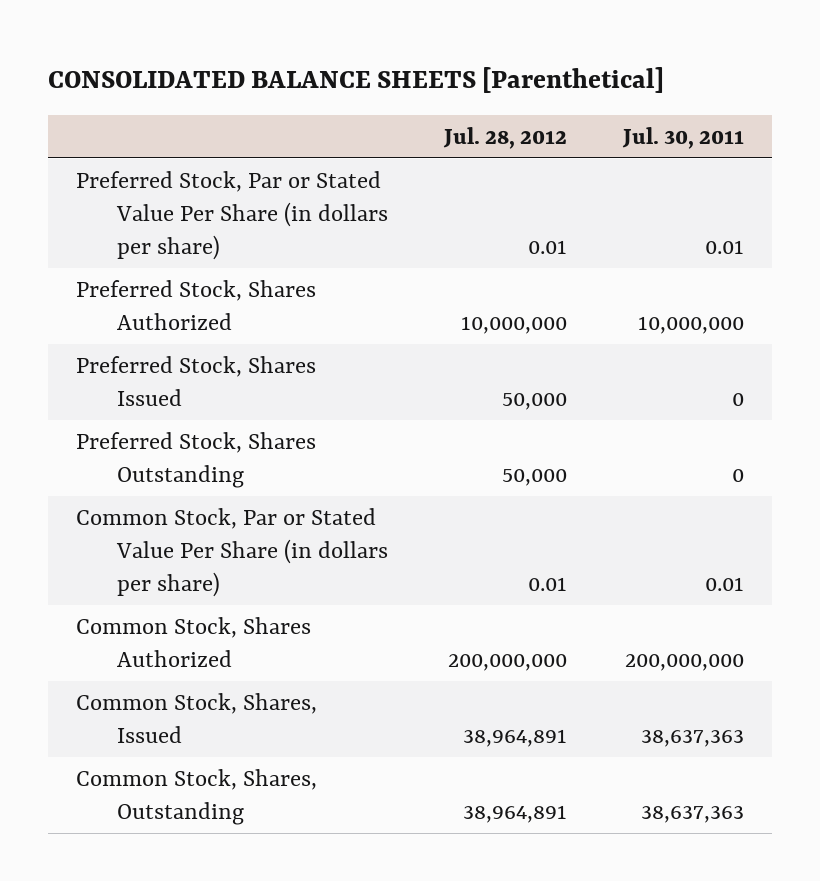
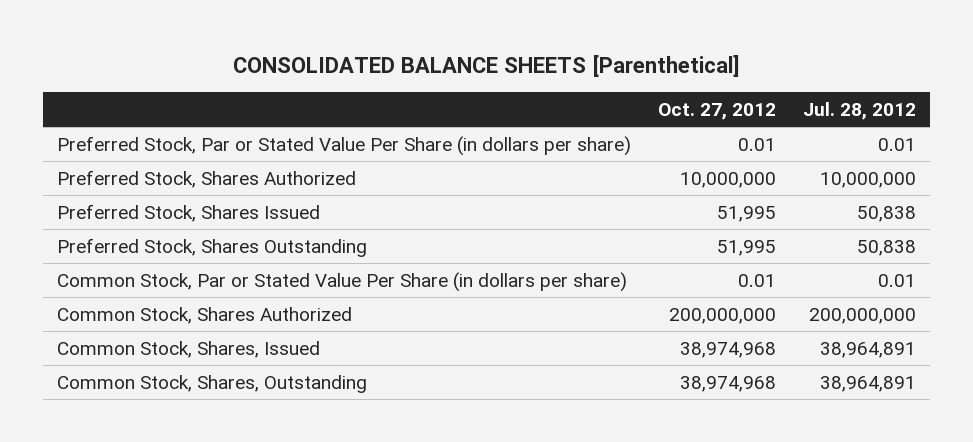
[622,126,745,149] Jul. 30, 2011 -> none
none -> [658,103,777,121] Oct. 27, 2012
[501,393,567,411] 50,000 -> [857,205,917,222] 50,838
[501,469,567,487] 50,000 -> [857,239,917,256] 50,838

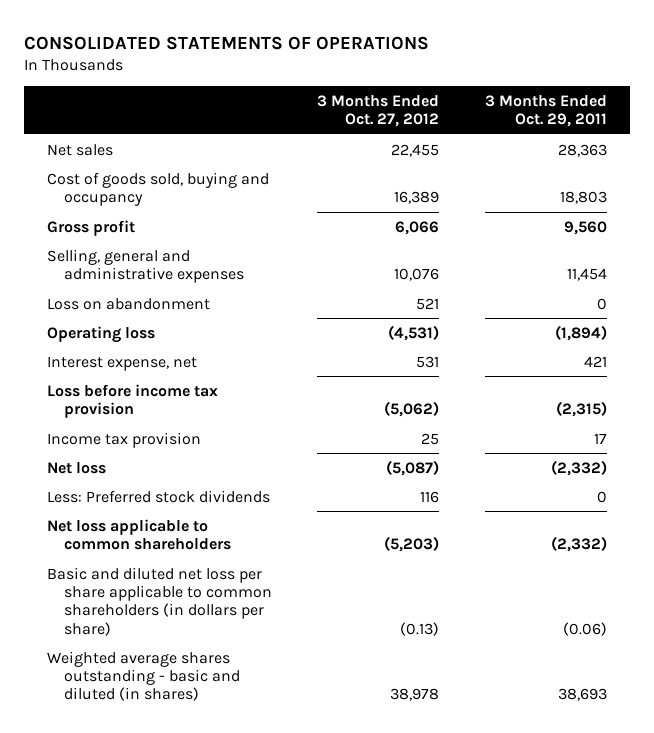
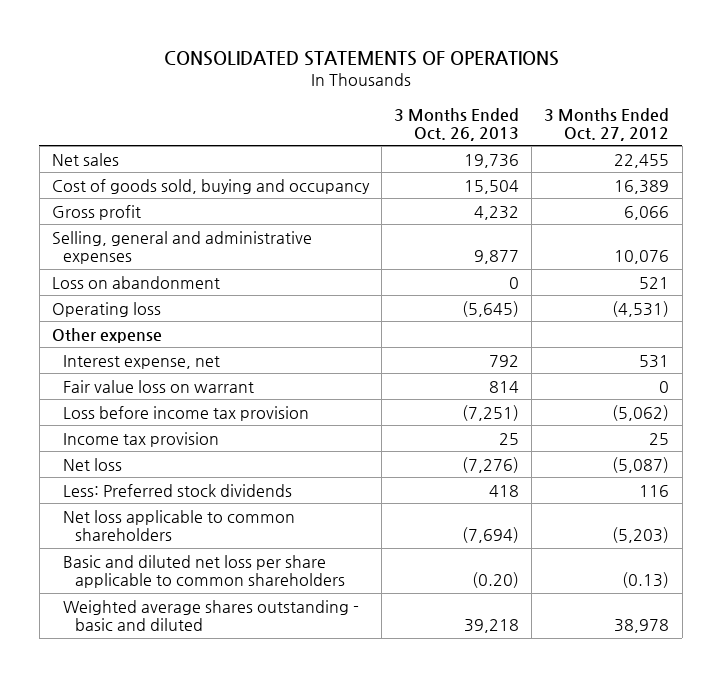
[485,94,608,128] 3 Months Ended Oct. 29, 2011 -> none
none -> [394,107,520,141] 3 Months Ended Oct. 26, 2013
none -> [51,327,162,343] Other expense
none -> [63,379,255,393] Fair value loss on warrant
[46,566,272,636] Basic and diluted net loss per share applicable to common shareholders (in dollars per share) -> [63,554,345,588] Basic and diluted net loss per share applicable to common shareholders
[46,650,240,702] Weighted average shares outstanding - basic and diluted (in shares) -> [63,599,360,631] Weighted average shares outstanding - basic and diluted

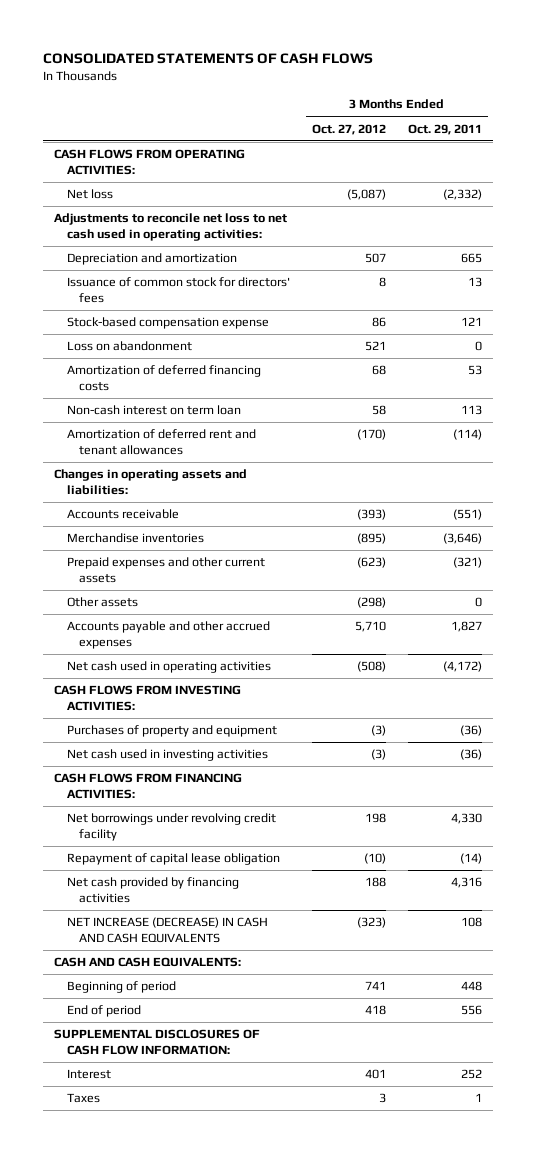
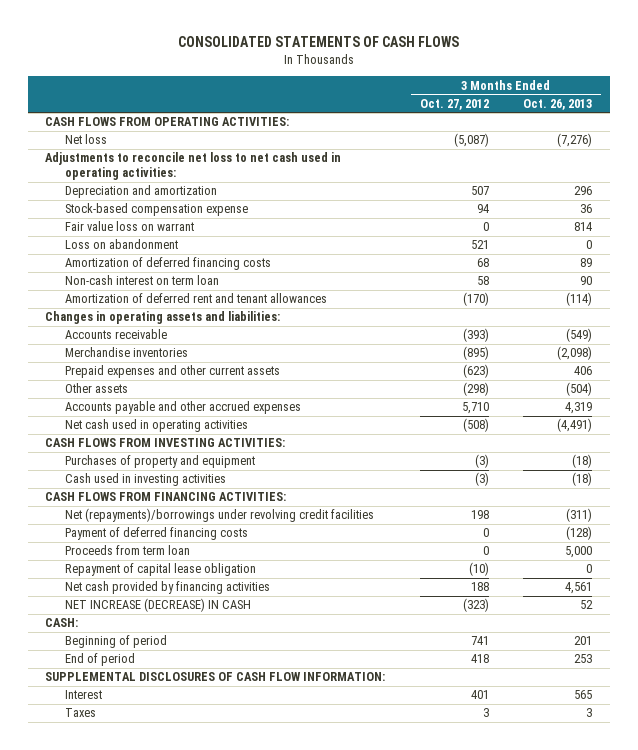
[408,123,483,135] Oct. 29, 2011 -> none
none -> [523,98,593,110] Oct. 26, 2013
[66,277,290,303] Issuance of common stock for directors' fees -> none
[371,317,386,328] 86 -> [476,204,489,214] 94
none -> [64,221,194,232] Fair value loss on warrant
[66,749,268,762] Net cash used in investing activities -> [64,473,226,487] Cash used in investing activities
[66,813,276,841] Net borrowings under revolving credit facility -> [64,508,374,523] Net (repayments)/borrowings under revolving credit facilities
none -> [64,527,248,541] Payment of deferred financing costs
none -> [64,545,190,556] Proceeds from term loan
[66,917,268,943] NET INCREASE (DECREASE) IN CASH AND CASH EQUIVALENTS -> [64,598,251,613] NET INCREASE (DECREASE) IN CASH
[54,957,242,968] CASH AND CASH EQUIVALENTS: -> [45,618,79,628] CASH:

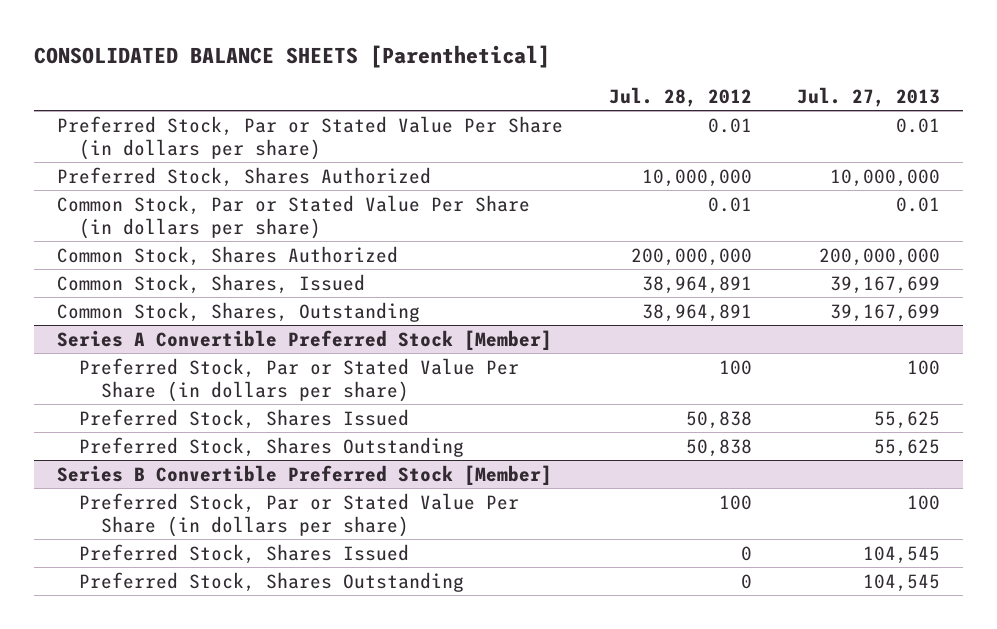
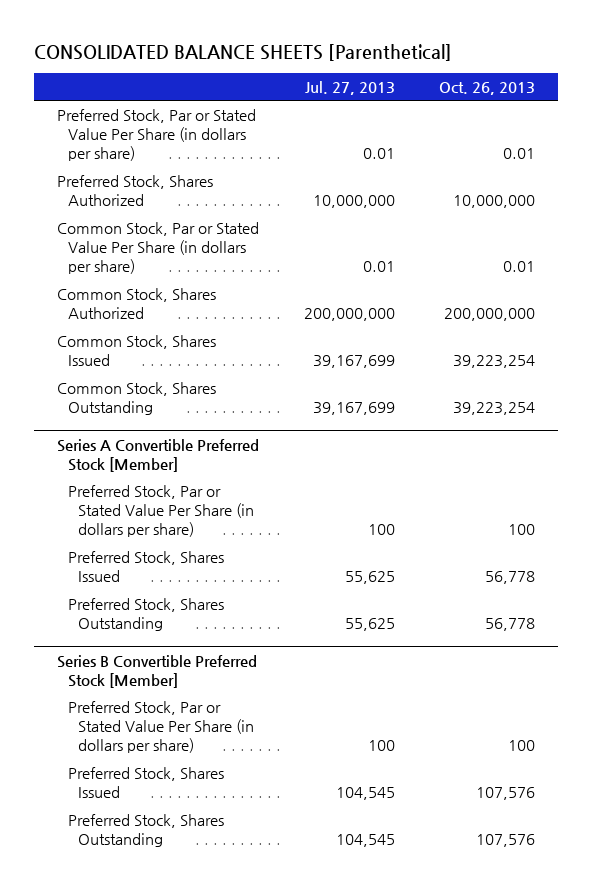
[608,86,752,107] Jul. 28, 2012 -> none
none -> [439,81,536,95] Oct. 26, 2013
[56,273,365,294] Common Stock, Shares, Issued -> [56,334,216,367] Common Stock, Shares Issued
[56,301,420,322] Common Stock, Shares, Outstanding -> [56,381,216,416] Common Stock, Shares Outstanding

